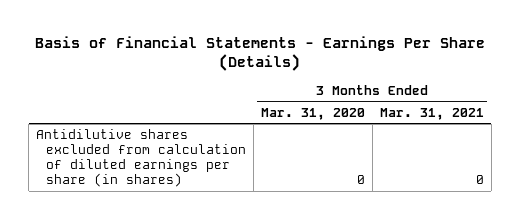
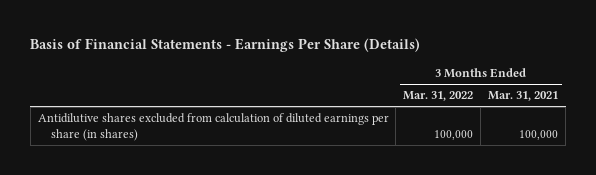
[260,107,365,120] Mar. 31, 2020 -> none
none -> [403,91,474,102] Mar. 31, 2022
[475,175,484,185] 0 -> [519,130,559,141] 100,000

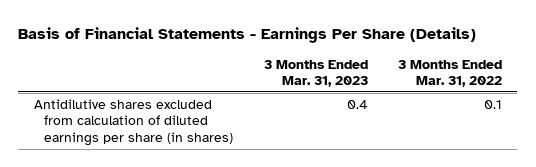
[488,91,559,102] Mar. 31, 2021 -> none
none -> [263,59,368,88] 3 Months Ended Mar. 31, 2023
[434,130,474,141] 100,000 -> [484,99,503,109] 0.1

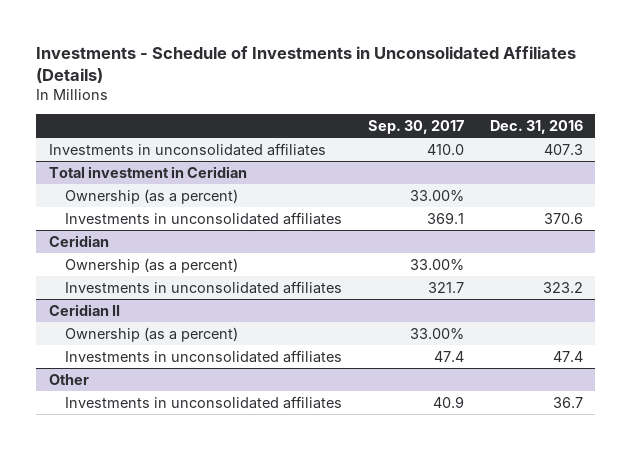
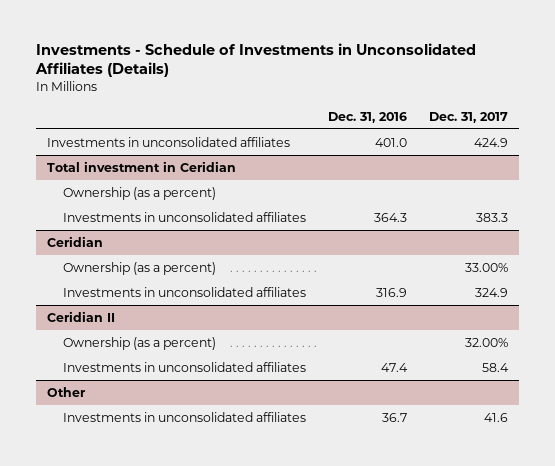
[367,120,464,135] Sep. 30, 2017 -> none
none -> [429,111,509,123] Dec. 31, 2017
[543,143,583,155] 407.3 -> [375,137,408,147] 401.0
[543,212,583,224] 370.6 -> [374,212,408,222] 364.3
[542,281,583,293] 323.2 -> [376,287,408,297] 316.9

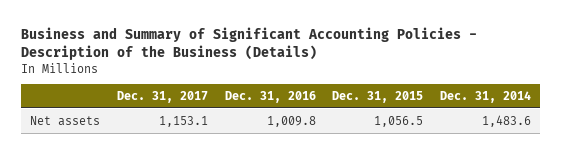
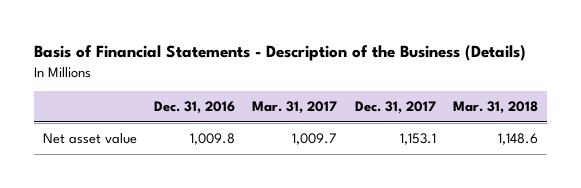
[21,27,478,61] Business and Summary of Significant Accounting Policies - Description of the Business (Details) -> [34,44,527,61] Basis of Financial Statements - Description of the Business (Details)
[332,90,424,103] Dec. 31, 2015 -> none
[440,90,532,103] Dec. 31, 2014 -> none
none -> [252,101,338,115] Mar. 31, 2017
none -> [453,101,539,115] Mar. 31, 2018
[29,115,100,126] Net assets -> [42,133,137,145] Net asset value

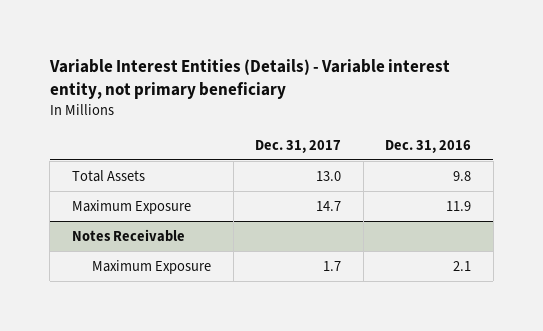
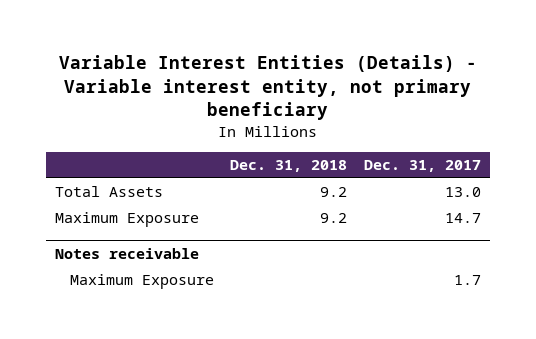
[385,139,472,153] Dec. 31, 2016 -> none
none -> [230,160,348,173] Dec. 31, 2018
[71,228,185,242] Notes Receivable -> [54,248,199,260] Notes receivable

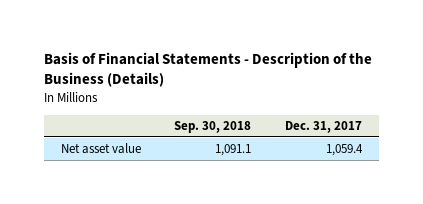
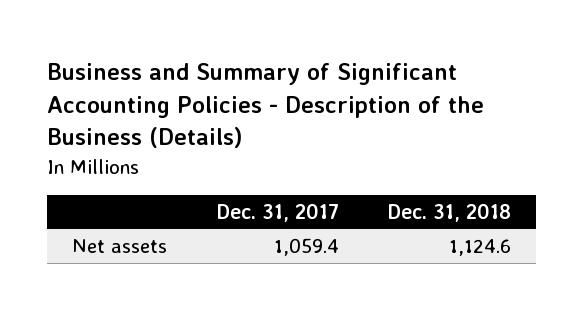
[43,52,372,88] Basis of Financial Statements - Description of the Business (Details) -> [47,62,485,149] Business and Summary of Significant Accounting Policies - Description of the Business (Details)
[174,121,252,134] Sep. 30, 2018 -> none
none -> [388,202,512,222] Dec. 31, 2018
[60,143,141,155] Net asset value -> [72,239,168,254] Net assets

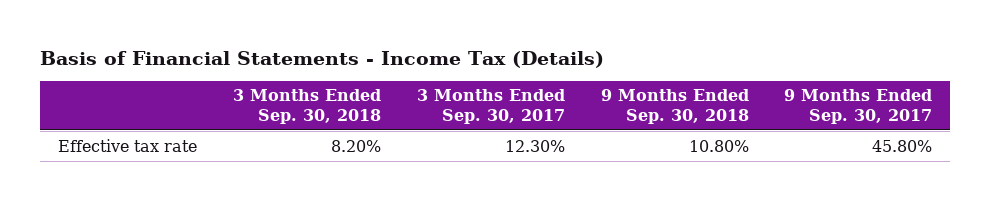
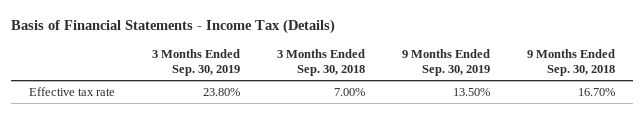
[416,89,565,124] 3 Months Ended Sep. 30, 2017 -> none
[784,89,933,124] 9 Months Ended Sep. 30, 2017 -> none
none -> [151,48,240,76] 3 Months Ended Sep. 30, 2019
none -> [401,48,490,76] 9 Months Ended Sep. 30, 2019
[330,139,381,152] 8.20% -> [333,88,365,97] 7.00%
[688,139,749,152] 10.80% -> [577,88,615,97] 16.70%

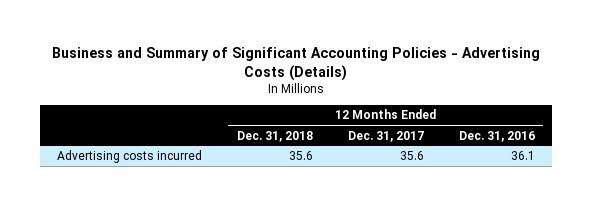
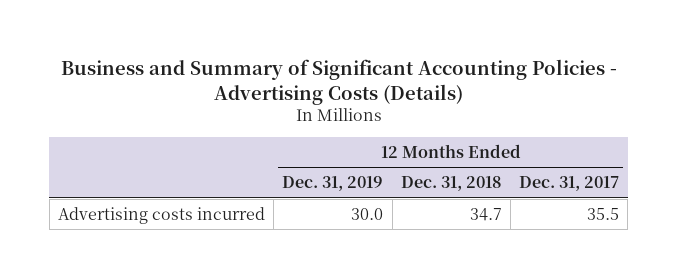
[458,130,535,142] Dec. 31, 2016 -> none
none -> [282,176,384,192] Dec. 31, 2019
[289,151,314,161] 35.6 -> [469,207,502,221] 34.7
[399,151,424,161] 35.6 -> [587,207,620,220] 35.5

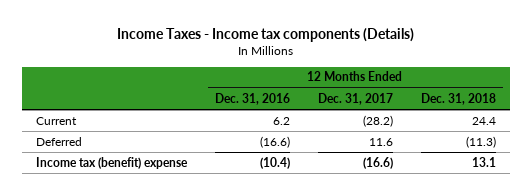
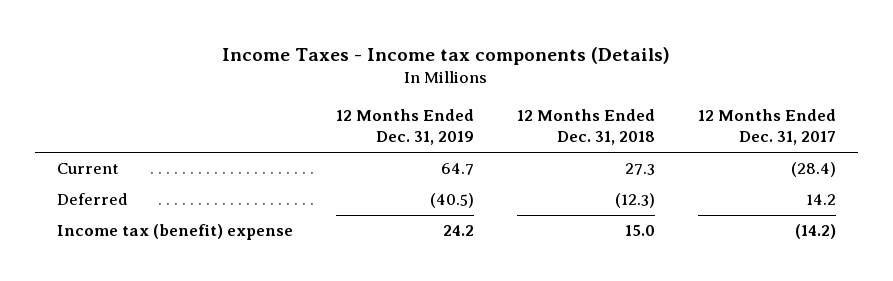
[214,92,290,105] Dec. 31, 2016 -> none
none -> [335,108,474,146] 12 Months Ended Dec. 31, 2019
[362,114,393,127] (28.2) -> [791,162,837,178] (28.4)
[471,116,496,125] 24.4 -> [625,163,656,176] 27.3
[368,137,393,146] 11.6 -> [806,194,837,206] 14.2
[465,135,496,148] (11.3) -> [615,193,656,209] (12.3)
[362,156,393,169] (16.6) -> [795,224,837,240] (14.2)
[471,156,496,167] 13.1 -> [625,225,656,237] 15.0

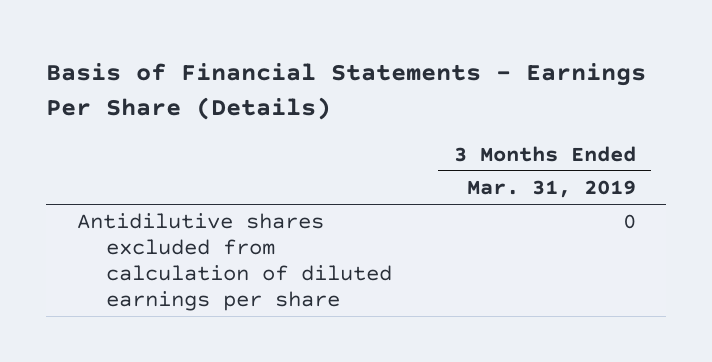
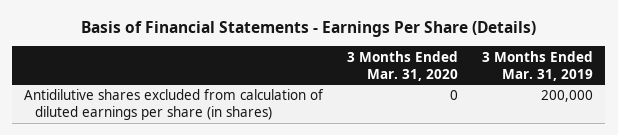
none -> [347,50,459,81] 3 Months Ended Mar. 31, 2020
[76,213,392,311] Antidilutive shares excluded from calculation of diluted earnings per share -> [24,89,325,121] Antidilutive shares excluded from calculation of diluted earnings per share (in shares)
[622,214,636,230] 0 -> [541,90,594,103] 200,000

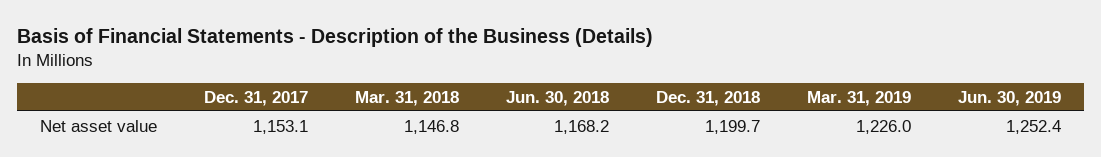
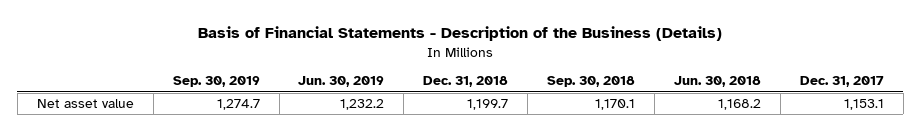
[355,91,460,107] Mar. 31, 2018 -> none
[806,91,911,107] Mar. 31, 2019 -> none
none -> [172,76,260,88] Sep. 30, 2019
none -> [547,76,636,88] Sep. 30, 2018
[1005,119,1061,134] 1,252.4 -> [340,99,385,111] 1,232.2

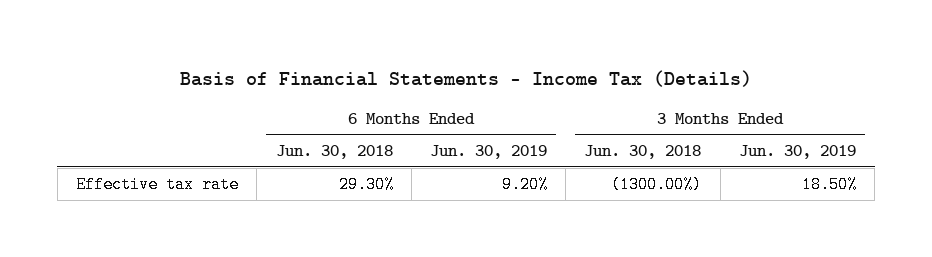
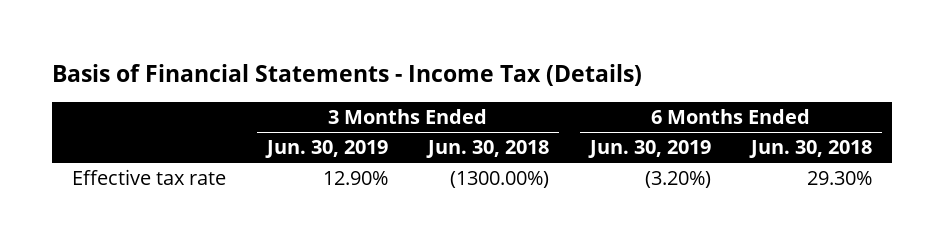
[501,176,548,194] 9.20% -> [644,171,711,189] (3.20%)
[801,176,857,194] 18.50% -> [322,171,388,186] 12.90%

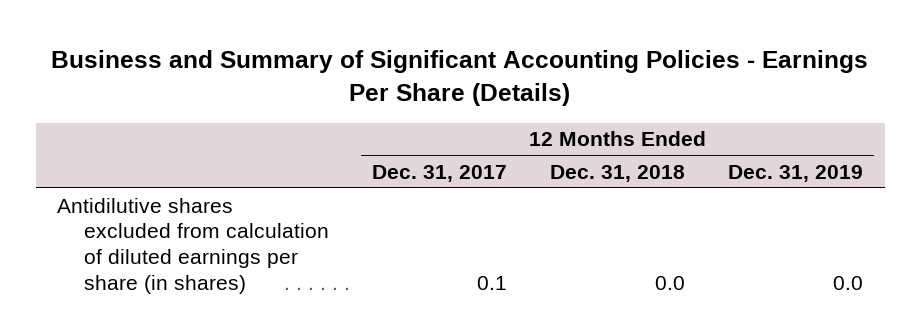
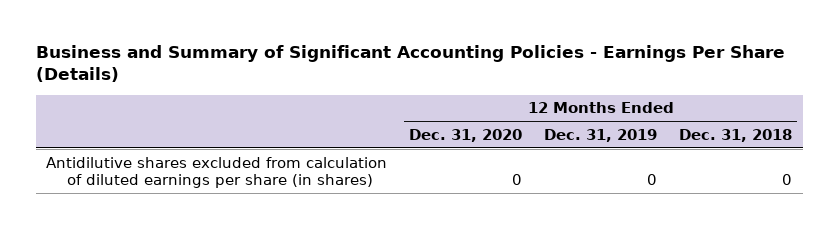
[372,164,508,182] Dec. 31, 2017 -> none
none -> [409,128,523,142] Dec. 31, 2020
[655,275,686,290] 0.0 -> [781,174,792,186] 0
[833,275,864,290] 0.0 -> [647,174,658,186] 0

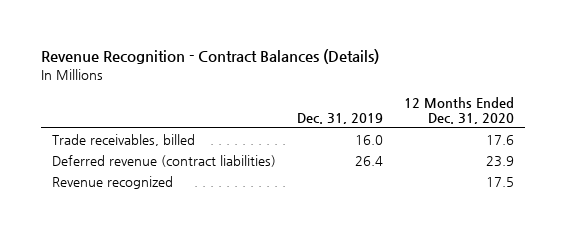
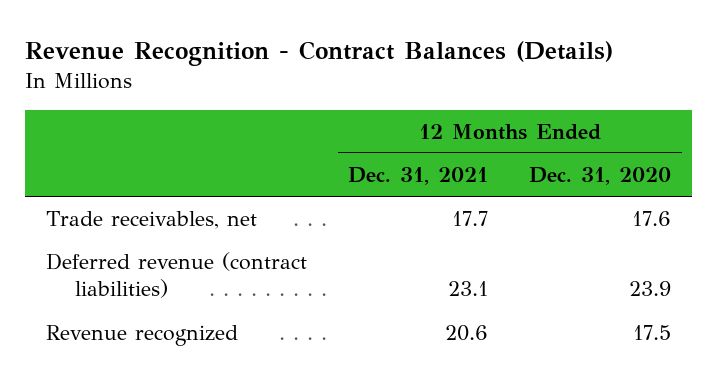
[296,113,383,125] Dec. 31, 2019 -> none
none -> [347,166,488,185] Dec. 31, 2021
[51,133,195,146] Trade receivables, billed -> [45,211,257,230] Trade receivables, net

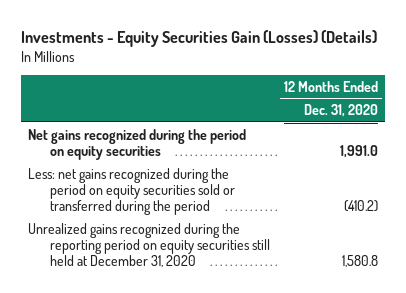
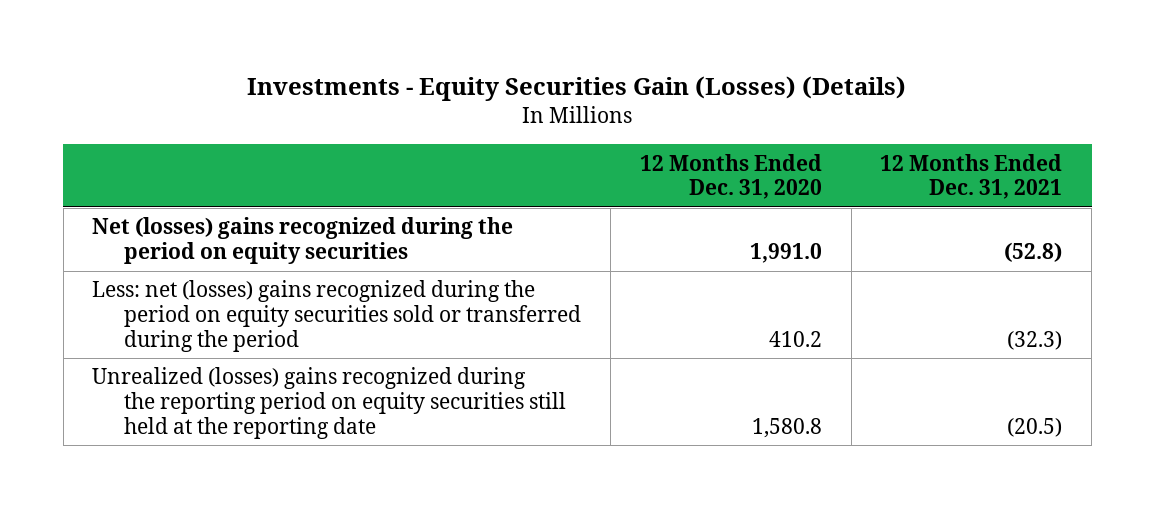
none -> [880,153,1063,200] 12 Months Ended Dec. 31, 2021
[28,128,247,160] Net gains recognized during the period on equity securities -> [92,217,514,265] Net (losses) gains recognized during the period on equity securities
[28,167,235,215] Less: net gains recognized during the period on equity securities sold or transferred during the period -> [92,280,582,352] Less: net (losses) gains recognized during the period on equity securities sold or transferred during the period
[344,199,379,212] (410.2) -> [768,330,822,347] 410.2
[28,222,270,267] Unrealized gains recognized during the reporting period on equity securities still held at December 31, 2020 -> [92,367,567,439] Unrealized (losses) gains recognized during the reporting period on equity securities still held at the reporting date

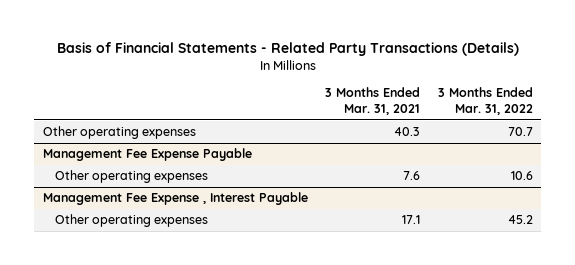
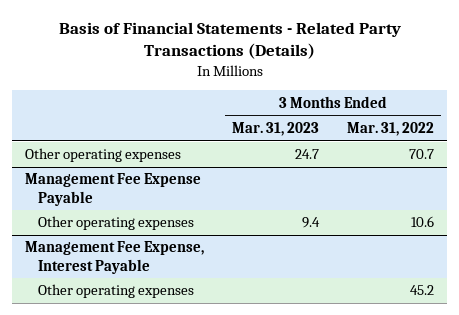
[325,87,421,116] 3 Months Ended Mar. 31, 2021 -> none
none -> [232,121,320,136] Mar. 31, 2023
[42,192,308,206] Management Fee Expense , Interest Payable -> [25,241,205,274] Management Fee Expense, Interest Payable

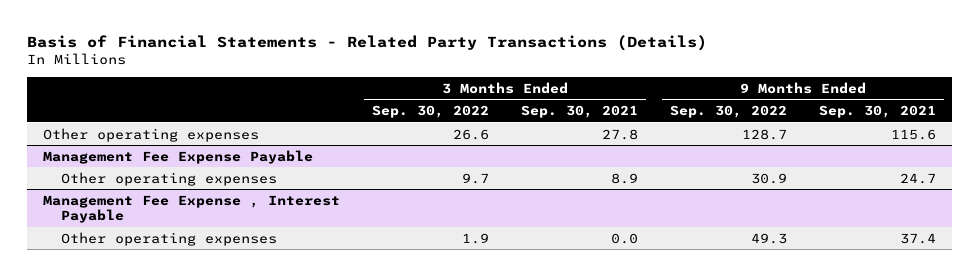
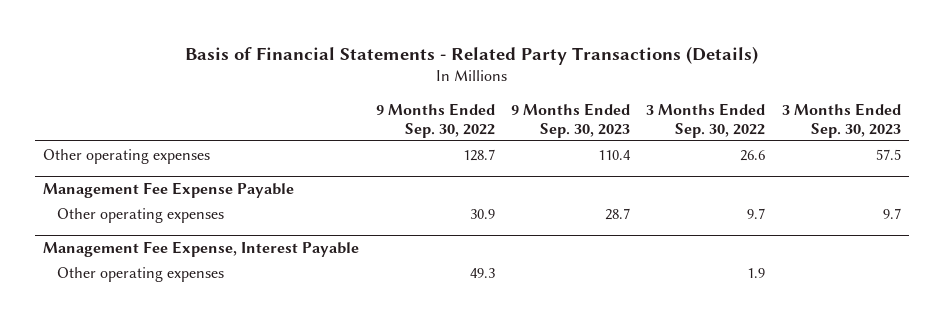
[521,104,639,118] Sep. 30, 2021 -> none
[819,104,937,118] Sep. 30, 2021 -> none
none -> [510,103,630,138] 9 Months Ended Sep. 30, 2023
none -> [781,103,901,138] 3 Months Ended Sep. 30, 2023
[43,194,341,224] Management Fee Expense , Interest Payable -> [43,240,360,257] Management Fee Expense, Interest Payable

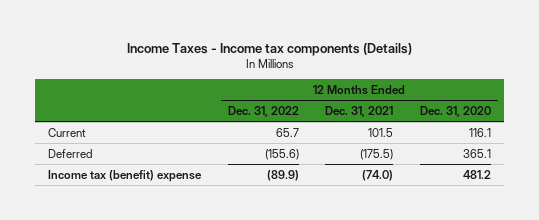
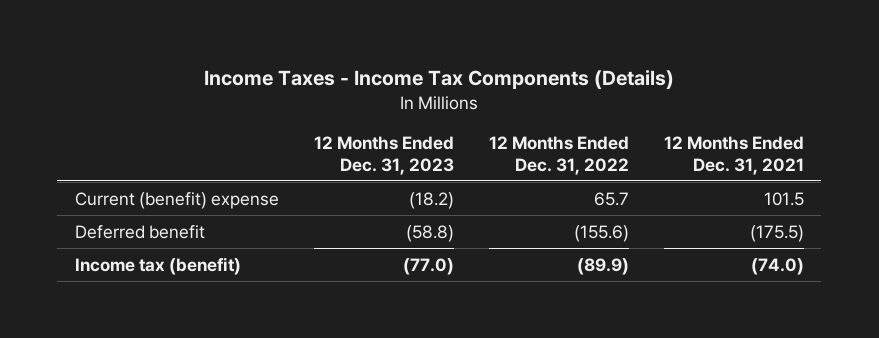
[126,42,412,56] Income Taxes - Income tax components (Details) -> [204,69,675,89] Income Taxes - Income Tax Components (Details)
[419,105,491,117] Dec. 31, 2020 -> none
none -> [313,136,454,175] 12 Months Ended Dec. 31, 2023
[48,127,87,137] Current -> [74,191,279,209] Current (benefit) expense
[48,148,94,158] Deferred -> [74,224,205,239] Deferred benefit
[48,169,203,182] Income tax (benefit) expense -> [74,256,241,275] Income tax (benefit)

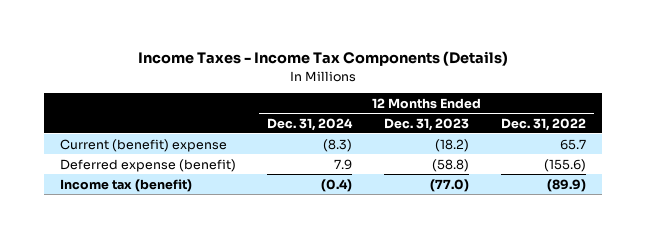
[663,136,804,175] 12 Months Ended Dec. 31, 2021 -> none
none -> [267,117,354,131] Dec. 31, 2024
[74,224,205,239] Deferred benefit -> [59,158,236,172] Deferred expense (benefit)

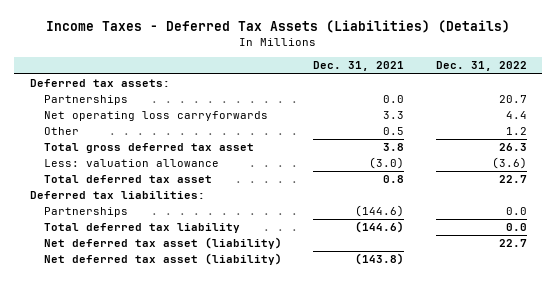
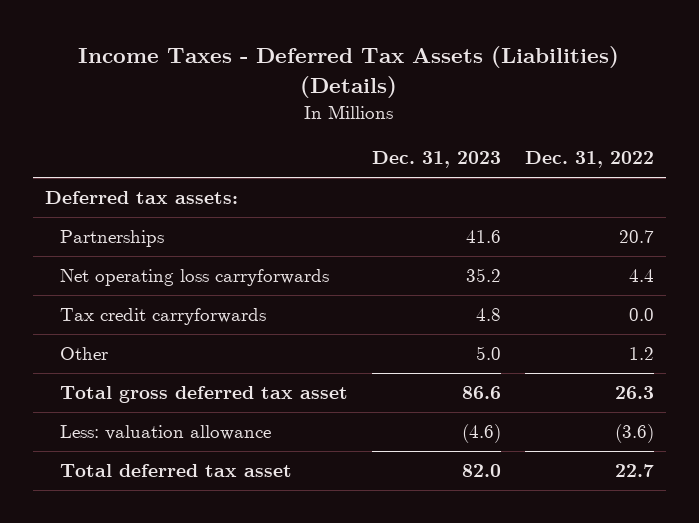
[313,61,405,72] Dec. 31, 2021 -> none
none -> [371,151,501,169] Dec. 31, 2023
none -> [60,308,267,326] Tax credit carryforwards
[29,191,205,200] Deferred tax liabilities: -> none
[44,207,129,218] Partnerships -> none
[44,223,241,234] Total deferred tax liability -> none
[44,237,283,250] Net deferred tax asset (liability) -> none
[44,253,283,266] Net deferred tax asset (liability) -> none

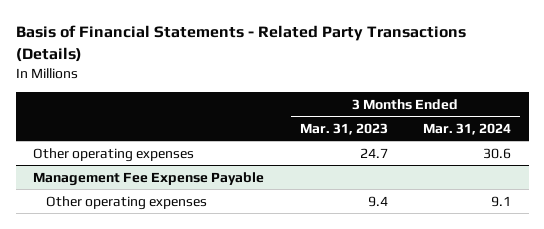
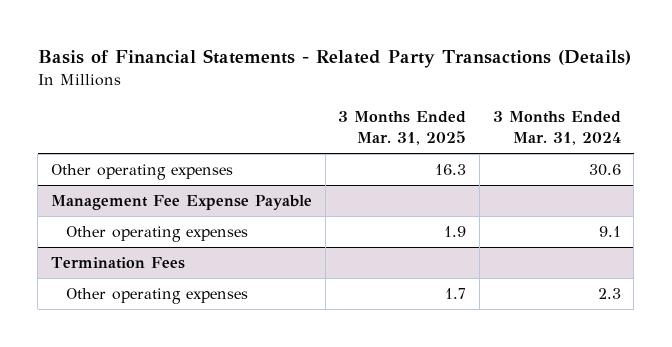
[299,122,388,135] Mar. 31, 2023 -> none
none -> [338,111,467,145] 3 Months Ended Mar. 31, 2025
none -> [50,257,185,270] Termination Fees
none -> [66,288,249,305] Other operating expenses

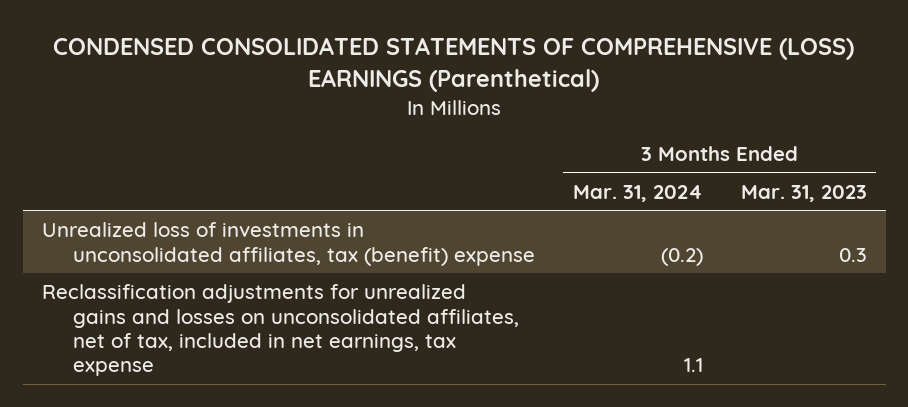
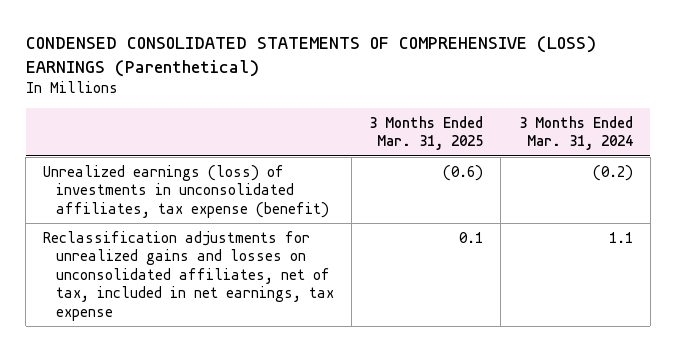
[740,184,867,202] Mar. 31, 2023 -> none
none -> [369,115,484,151] 3 Months Ended Mar. 31, 2025
[41,222,535,266] Unrealized loss of investments in unconsolidated affiliates, tax (benefit) expense -> [43,164,329,218] Unrealized earnings (loss) of investments in unconsolidated affiliates, tax expense (benefit)

